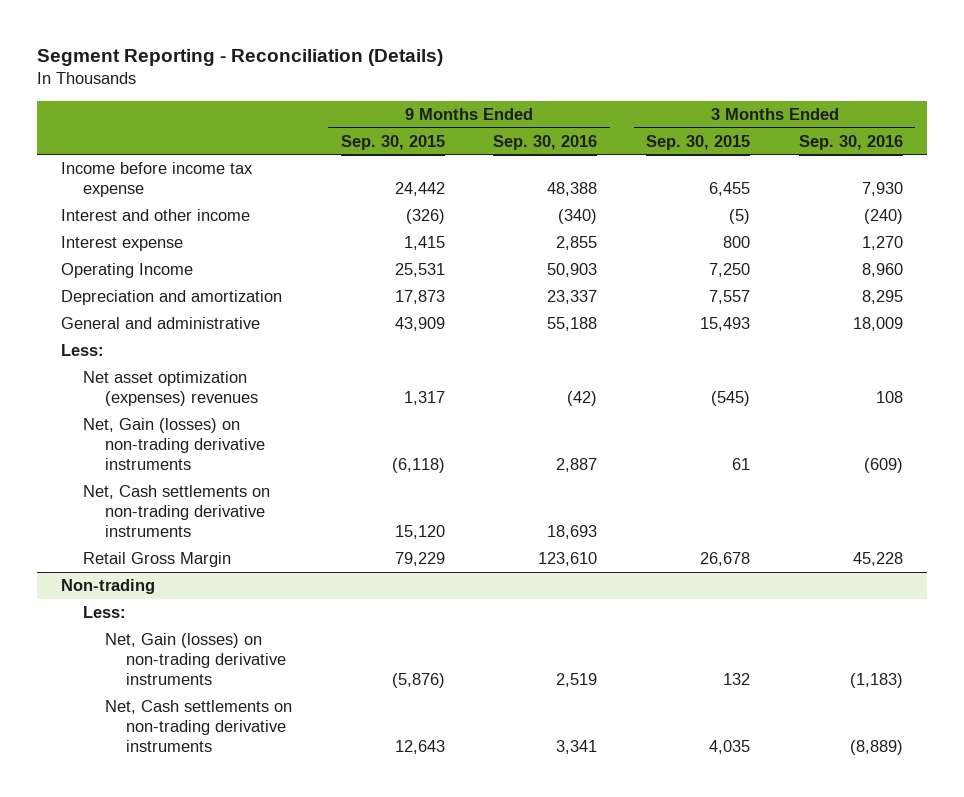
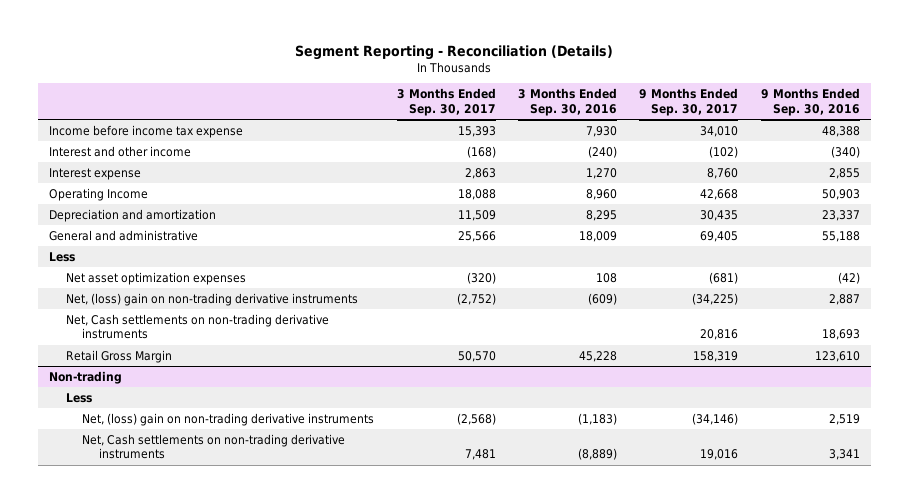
[340,134,445,150] Sep. 30, 2015 -> none
[646,134,751,150] Sep. 30, 2015 -> none
none -> [396,88,496,116] 3 Months Ended Sep. 30, 2017
none -> [639,88,739,116] 9 Months Ended Sep. 30, 2017
[61,344,105,357] Less: -> [49,251,76,262] Less
[82,371,258,406] Net asset optimization (expenses) revenues -> [65,271,246,285] Net asset optimization expenses
[82,418,265,470] Net, Gain (losses) on non-trading derivative instruments -> [65,292,358,306] Net, (loss) gain on non-trading derivative instruments
[82,606,126,619] Less: -> [65,392,92,403] Less
[104,633,287,685] Net, Gain (losses) on non-trading derivative instruments -> [82,412,375,426] Net, (loss) gain on non-trading derivative instruments

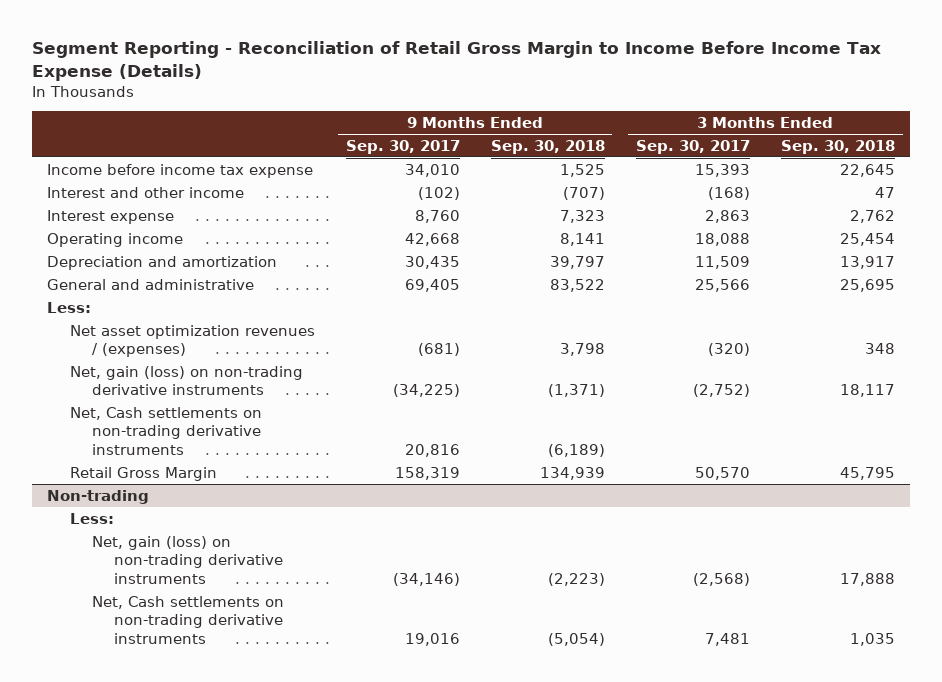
[295,45,614,61] Segment Reporting - Reconciliation (Details) -> [31,41,881,81] Segment Reporting - Reconciliation of Retail Gross Margin to Income Before Income Tax Expense (Details)
[517,88,617,116] 3 Months Ended Sep. 30, 2016 -> none
[760,88,860,116] 9 Months Ended Sep. 30, 2016 -> none
none -> [490,139,605,154] Sep. 30, 2018
none -> [780,139,895,154] Sep. 30, 2018
[49,187,149,201] Operating Income -> [47,232,184,247] Operating income
[49,251,76,262] Less -> [47,301,92,313] Less:
[65,271,246,285] Net asset optimization expenses -> [69,324,315,358] Net asset optimization revenues / (expenses)
[65,292,358,306] Net, (loss) gain on non-trading derivative instruments -> [69,365,303,396] Net, gain (loss) on non-trading derivative instruments
[65,392,92,403] Less -> [69,512,114,524] Less:
[82,412,375,426] Net, (loss) gain on non-trading derivative instruments -> [91,535,284,584] Net, gain (loss) on non-trading derivative instruments

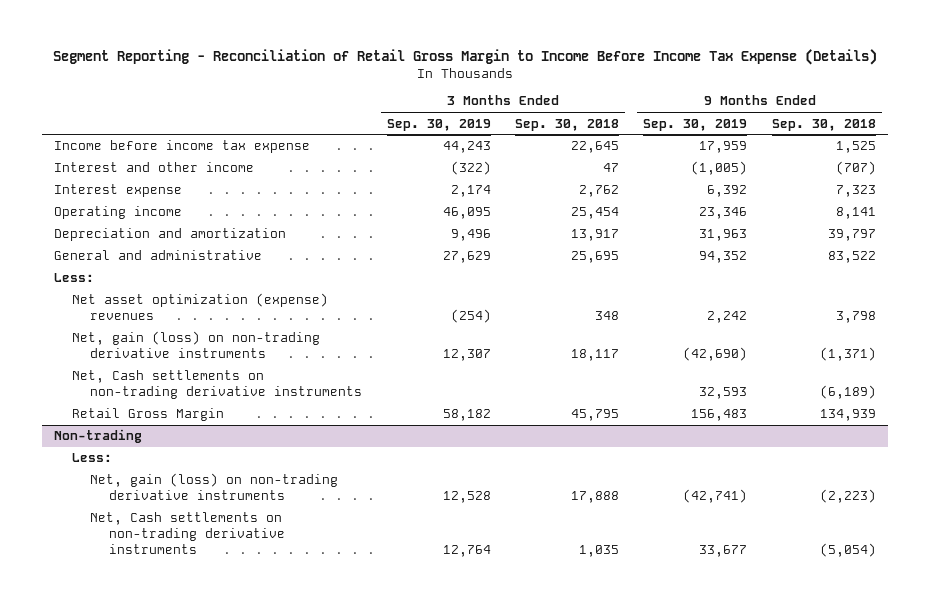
[345,139,460,154] Sep. 30, 2017 -> none
[635,139,750,154] Sep. 30, 2017 -> none
none -> [386,118,491,131] Sep. 30, 2019
none -> [643,118,748,131] Sep. 30, 2019
[69,324,315,358] Net asset optimization revenues / (expenses) -> [72,293,329,320] Net asset optimization (expense) revenues

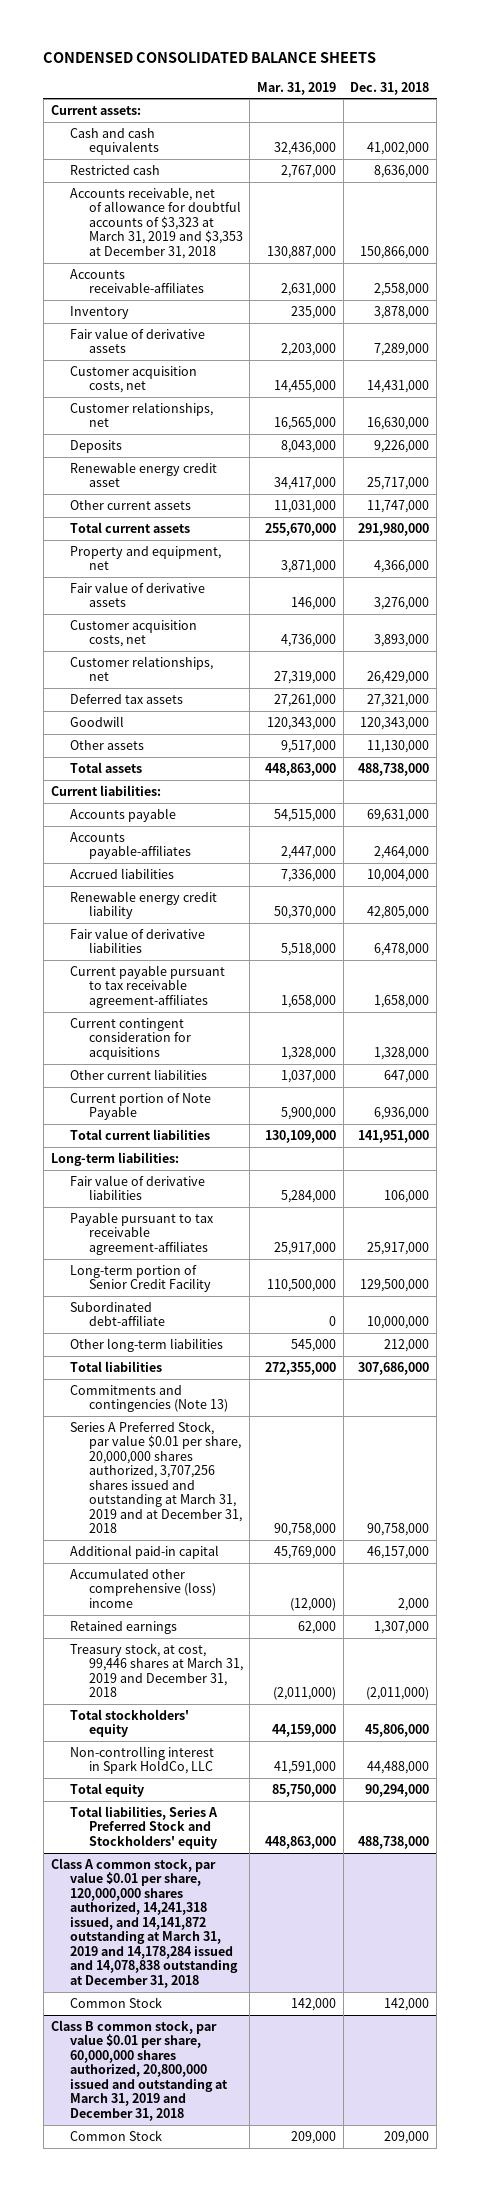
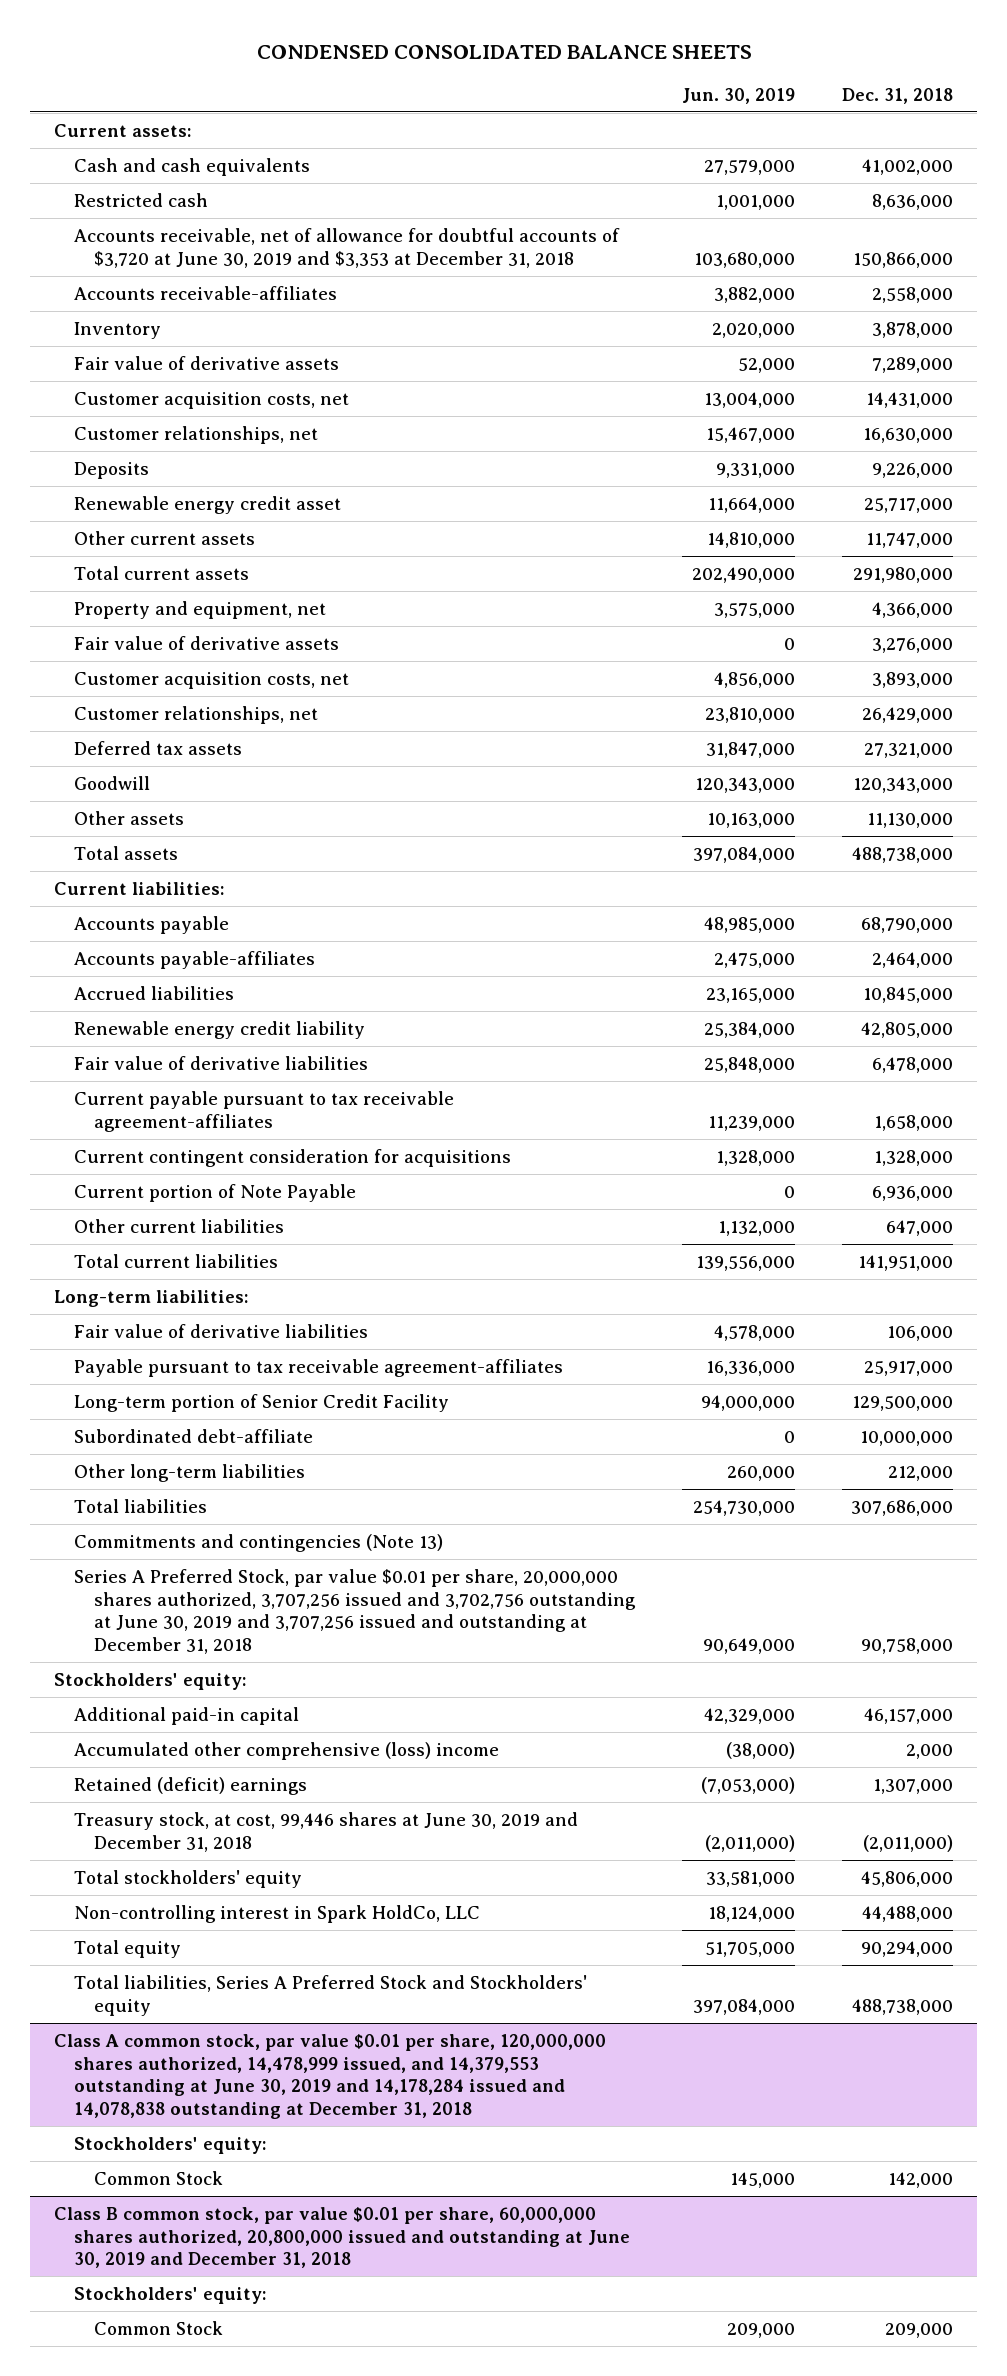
[256,81,336,95] Mar. 31, 2019 -> none
none -> [681,87,795,104] Jun. 30, 2019
[69,187,243,259] Accounts receivable, net of allowance for doubtful accounts of $3,323 at March 31, 2019 and $3,353 at December 31, 2018 -> [73,227,620,268] Accounts receivable, net of allowance for doubtful accounts of $3,720 at June 30, 2019 and $3,353 at December 31, 2018
[367,809,430,823] 69,631,000 -> [860,916,953,933] 68,790,000
[367,869,430,883] 10,004,000 -> [862,986,953,1003] 10,845,000
[69,1069,207,1081] Other current liabilities -> [73,1218,284,1233] Other current liabilities
[69,1421,242,1534] Series A Preferred Stock, par value $0.01 per share, 20,000,000 shares authorized, 3,707,256 shares issued and outstanding at March 31, 2019 and at December 31, 2018 -> [73,1568,636,1655] Series A Preferred Stock, par value $0.01 per share, 20,000,000 shares authorized, 3,707,256 issued and 3,702,756 outstanding at June 30, 2019 and 3,707,256 issued and outstanding at December 31, 2018
none -> [54,1672,248,1690] Stockholders' equity:
[69,1621,177,1635] Retained earnings -> [73,1776,307,1795] Retained (deficit) earnings
[69,1643,243,1698] Treasury stock, at cost, 99,446 shares at March 31, 2019 and December 31, 2018 -> [73,1811,578,1852] Treasury stock, at cost, 99,446 shares at June 30, 2019 and December 31, 2018
[50,1858,238,1988] Class A common stock, par value $0.01 per share, 120,000,000 shares authorized, 14,241,318 issued, and 14,141,872 outstanding at March 31, 2019 and 14,178,284 issued and 14,078,838 outstanding at December 31, 2018 -> [54,2033,607,2120] Class A common stock, par value $0.01 per share, 120,000,000 shares authorized, 14,478,999 issued, and 14,379,553 outstanding at June 30, 2019 and 14,178,284 issued and 14,078,838 outstanding at December 31, 2018
none -> [73,2136,267,2154] Stockholders' equity:
[50,2020,228,2121] Class B common stock, par value $0.01 per share, 60,000,000 shares authorized, 20,800,000 issued and outstanding at March 31, 2019 and December 31, 2018 -> [54,2206,630,2269] Class B common stock, par value $0.01 per share, 60,000,000 shares authorized, 20,800,000 issued and outstanding at June 30, 2019 and December 31, 2018
none -> [73,2286,267,2304] Stockholders' equity:

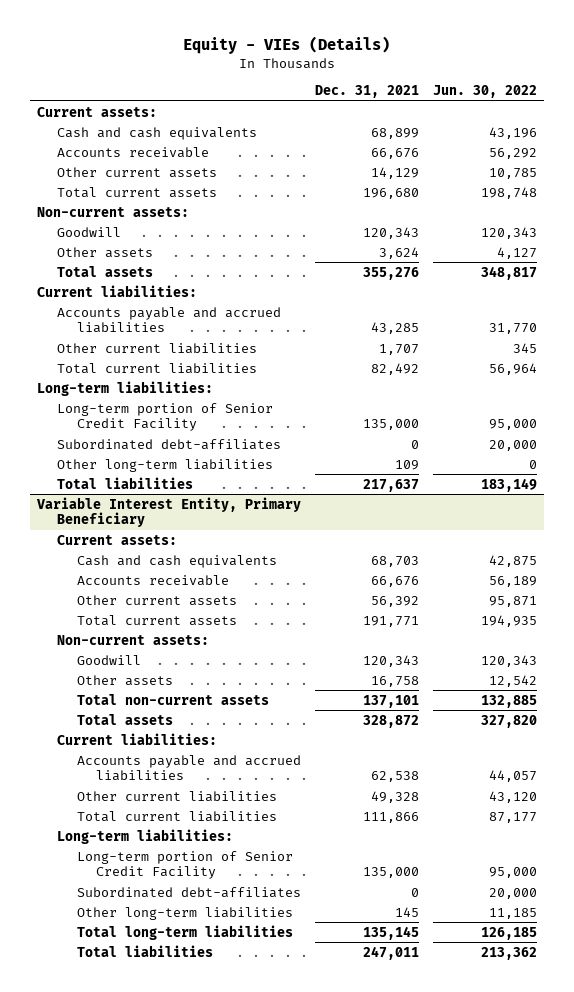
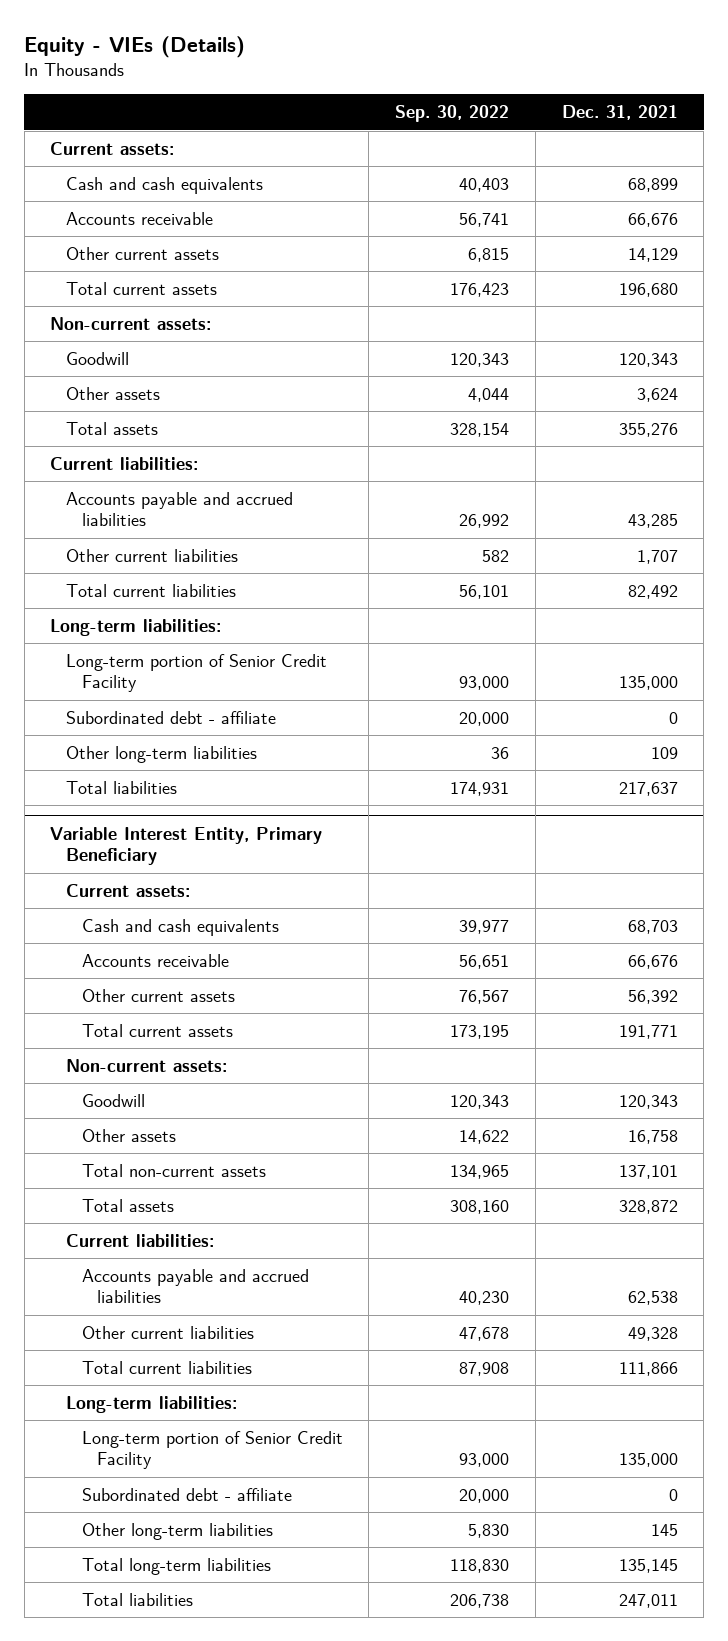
[432,85,537,99] Jun. 30, 2022 -> none
none -> [395,105,510,123] Sep. 30, 2022
[56,438,281,450] Subordinated debt-affiliates -> [65,710,276,724] Subordinated debt - affiliate
[76,886,301,898] Subordinated debt-affiliates -> [81,1487,292,1501] Subordinated debt - affiliate

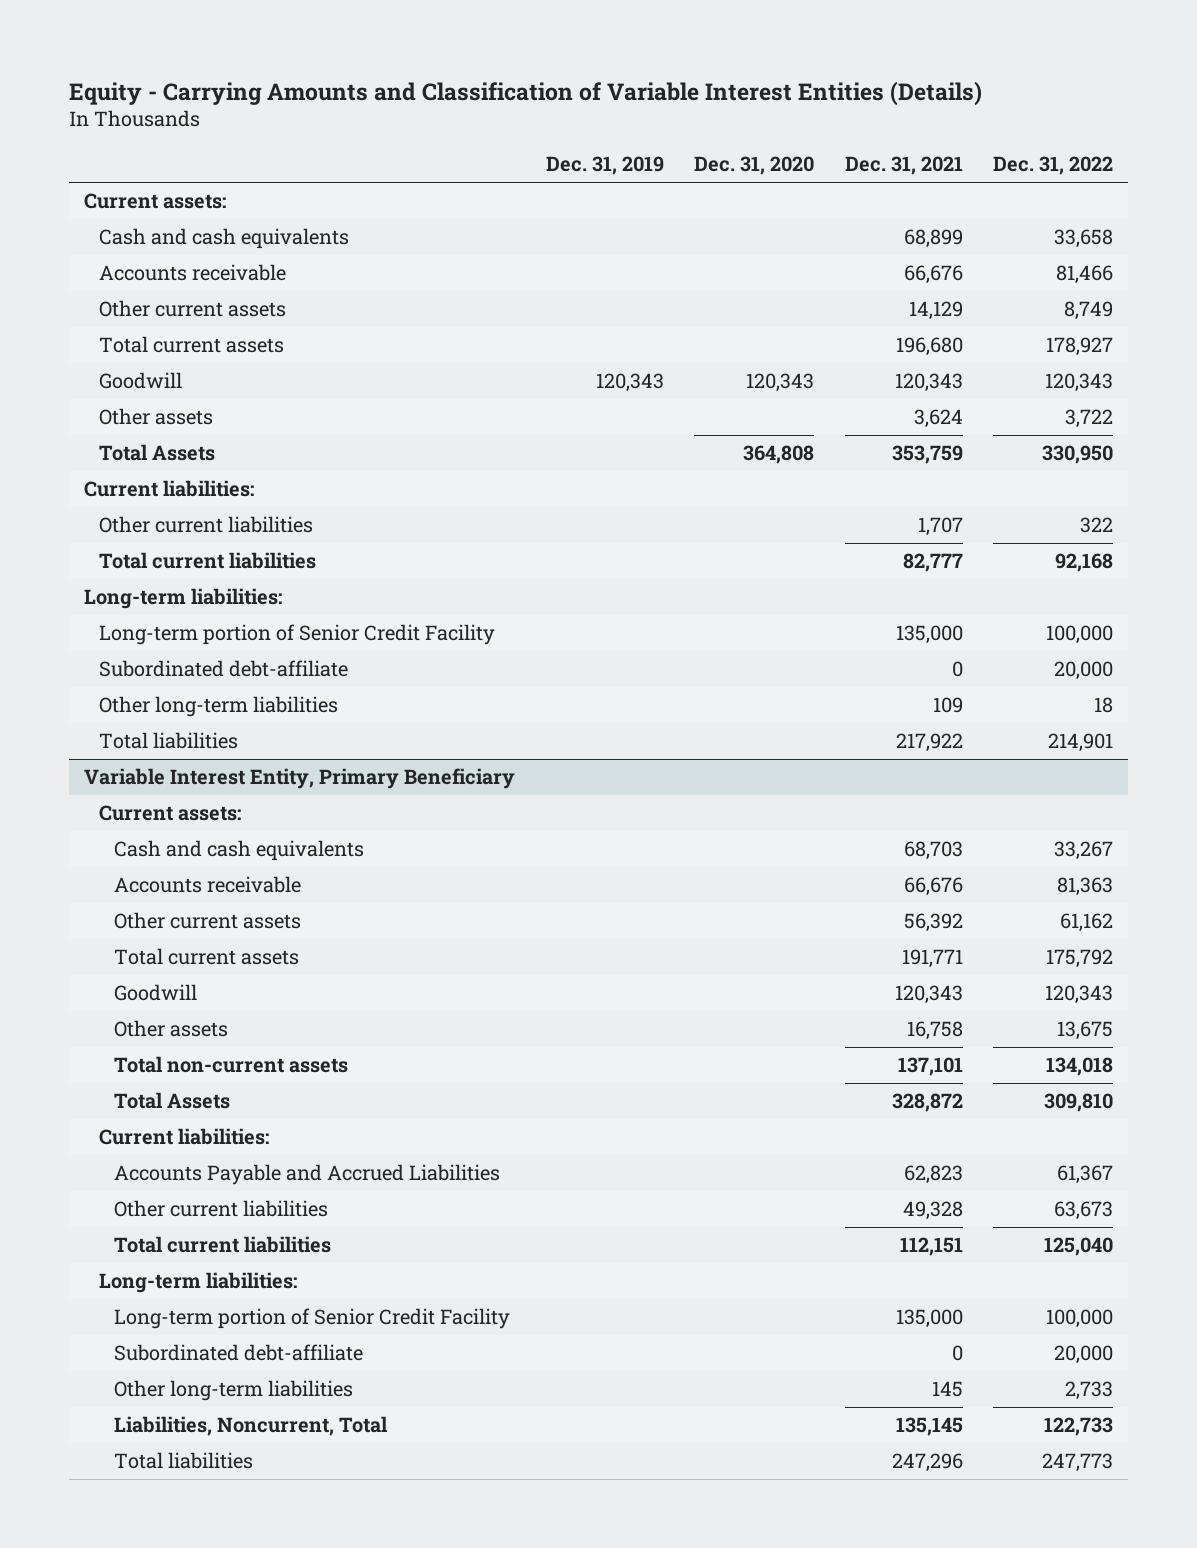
[24,35,246,58] Equity - VIEs (Details) -> [68,80,982,106] Equity - Carrying Amounts and Classification of Variable Interest Entities (Details)
[395,105,510,123] Sep. 30, 2022 -> none
none -> [545,156,664,176] Dec. 31, 2019
none -> [694,156,815,176] Dec. 31, 2020
none -> [993,156,1114,176] Dec. 31, 2022
[50,316,212,330] Non-current assets: -> none
[65,421,158,435] Total assets -> [99,444,216,462] Total Assets
[618,422,678,437] 355,276 -> [891,445,963,465] 353,759
[65,491,293,527] Accounts payable and accrued liabilities -> none
[627,584,678,599] 82,492 -> [902,553,963,573] 82,777
[65,710,276,724] Subordinated debt - affiliate -> [99,660,349,678] Subordinated debt-affiliate
[618,781,678,796] 217,637 -> [895,733,963,753] 217,922
[65,1058,227,1072] Non-current assets: -> none
[81,1198,174,1212] Total assets -> [113,1092,230,1110] Total Assets
[81,1268,309,1304] Accounts payable and accrued liabilities -> [113,1164,500,1186] Accounts Payable and Accrued Liabilities
[627,1291,678,1306] 62,538 -> [903,1165,963,1185] 62,823
[618,1361,678,1376] 111,866 -> [899,1237,963,1257] 112,151
[81,1487,292,1501] Subordinated debt - affiliate -> [113,1344,363,1362] Subordinated debt-affiliate
[81,1557,271,1575] Total long-term liabilities -> [113,1416,388,1437] Liabilities, Noncurrent, Total
[618,1593,678,1608] 247,011 -> [891,1453,963,1473] 247,296

